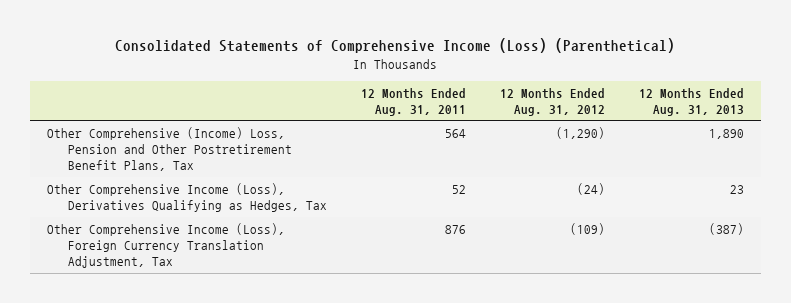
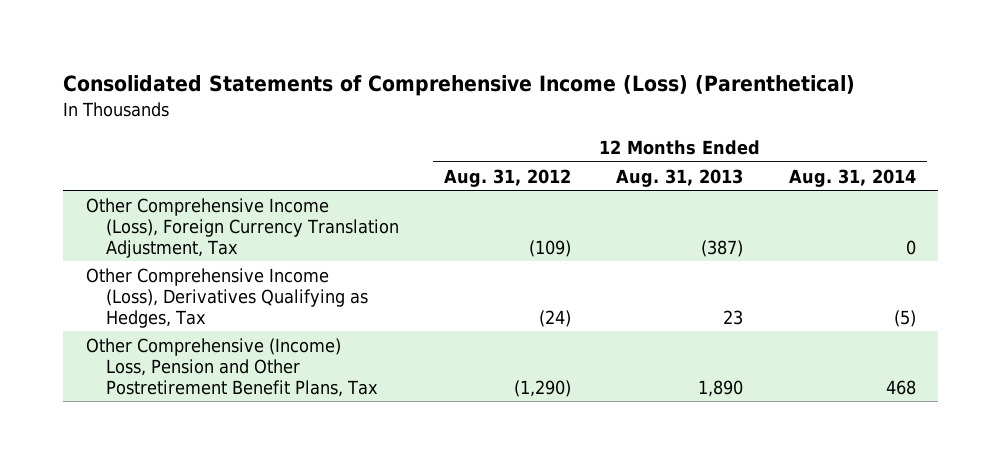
[360,87,466,116] 12 Months Ended Aug. 31, 2011 -> none
none -> [788,168,916,187] Aug. 31, 2014
[46,182,327,213] Other Comprehensive Income (Loss), Derivatives Qualifying as Hedges, Tax -> [85,267,368,328] Other Comprehensive Income (Loss), Derivatives Qualifying as Hedges, Tax
[46,126,292,172] Other Comprehensive (Income) Loss, Pension and Other Postretirement Benefit Plans, Tax -> [85,337,378,397] Other Comprehensive (Income) Loss, Pension and Other Postretirement Benefit Plans, Tax

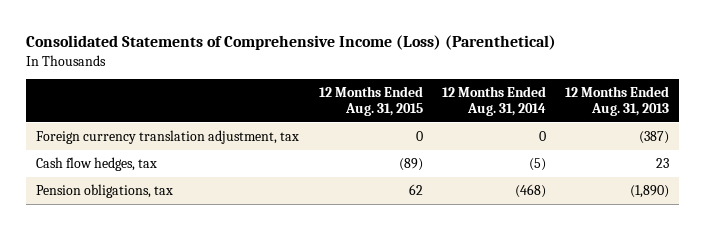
[444,168,572,187] Aug. 31, 2012 -> none
none -> [318,85,423,117] 12 Months Ended Aug. 31, 2015
[85,337,378,397] Other Comprehensive (Income) Loss, Pension and Other Postretirement Benefit Plans, Tax -> none
[85,197,399,258] Other Comprehensive Income (Loss), Foreign Currency Translation Adjustment, Tax -> [36,129,300,144] Foreign currency translation adjustment, tax
[85,267,368,328] Other Comprehensive Income (Loss), Derivatives Qualifying as Hedges, Tax -> [36,156,158,171] Cash flow hedges, tax
none -> [36,183,174,198] Pension obligations, tax

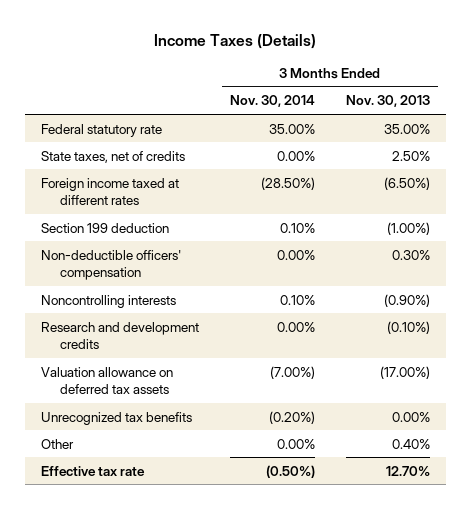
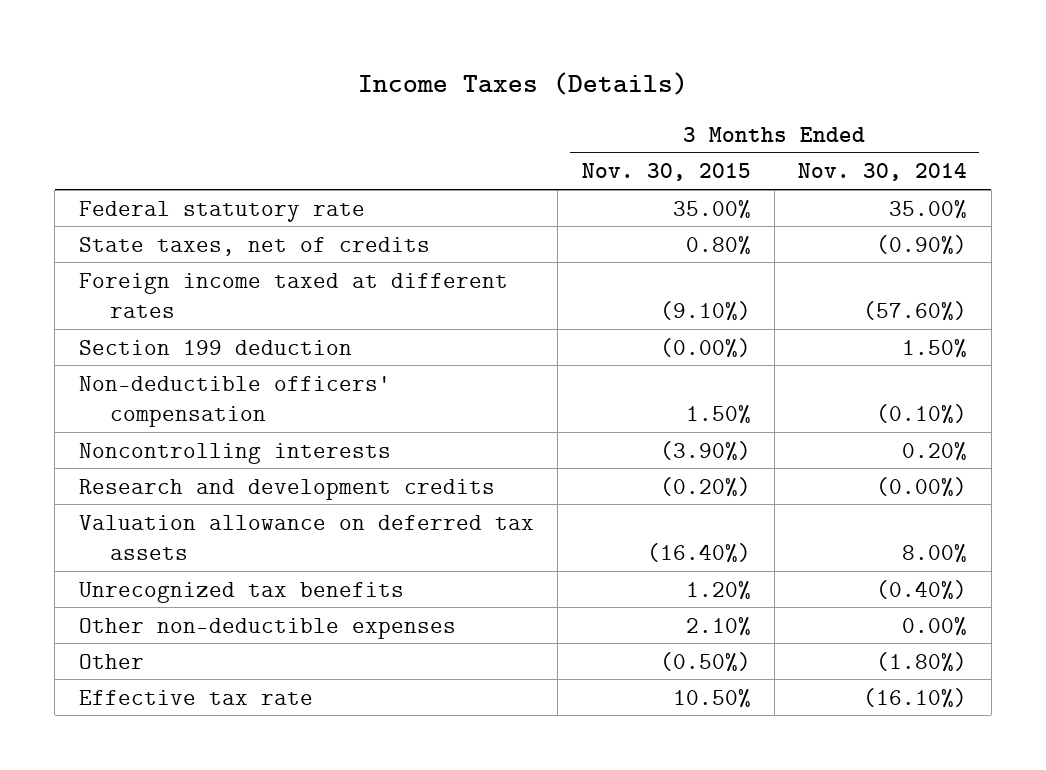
[346,95,431,108] Nov. 30, 2013 -> none
none -> [581,163,751,182] Nov. 30, 2015
[276,150,315,161] 0.00% -> [876,234,968,255] (0.90%)
[260,176,315,190] (28.50%) -> [863,300,968,321] (57.60%)
[279,222,315,233] 0.10% -> [902,338,968,358] 1.50%
[276,249,315,260] 0.00% -> [876,403,968,424] (0.10%)
[279,294,315,305] 0.10% -> [902,441,968,461] 0.20%
[276,321,315,332] 0.00% -> [876,476,968,497] (0.00%)
[269,365,315,379] (7.00%) -> [902,543,968,563] 8.00%
[268,410,315,424] (0.20%) -> [876,579,968,600] (0.40%)
none -> [78,617,456,639] Other non-deductible expenses
[276,438,315,449] 0.00% -> [876,651,968,672] (1.80%)
[265,464,315,478] (0.50%) -> [863,687,968,708] (16.10%)

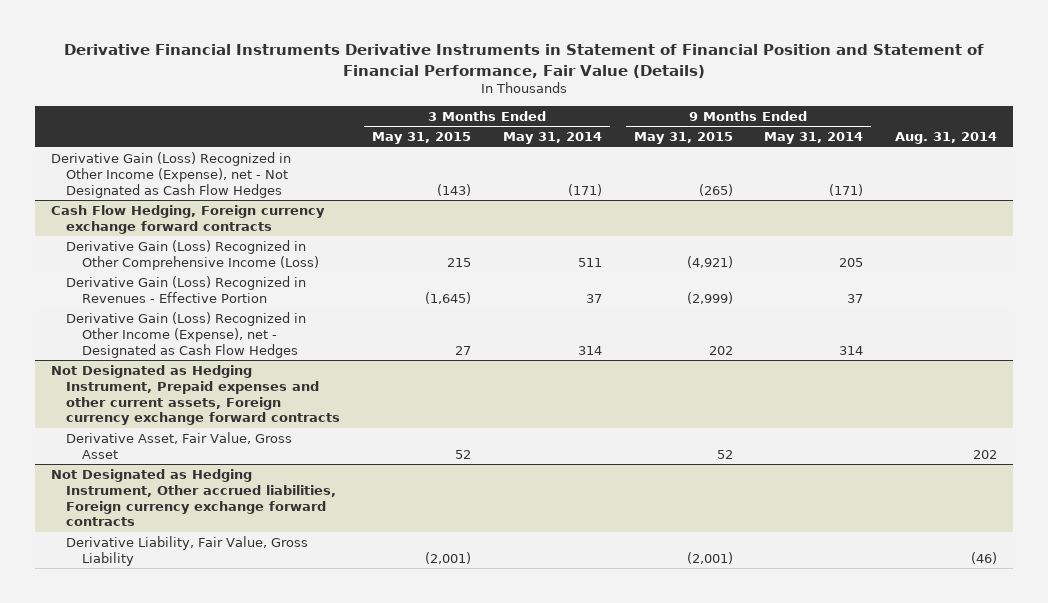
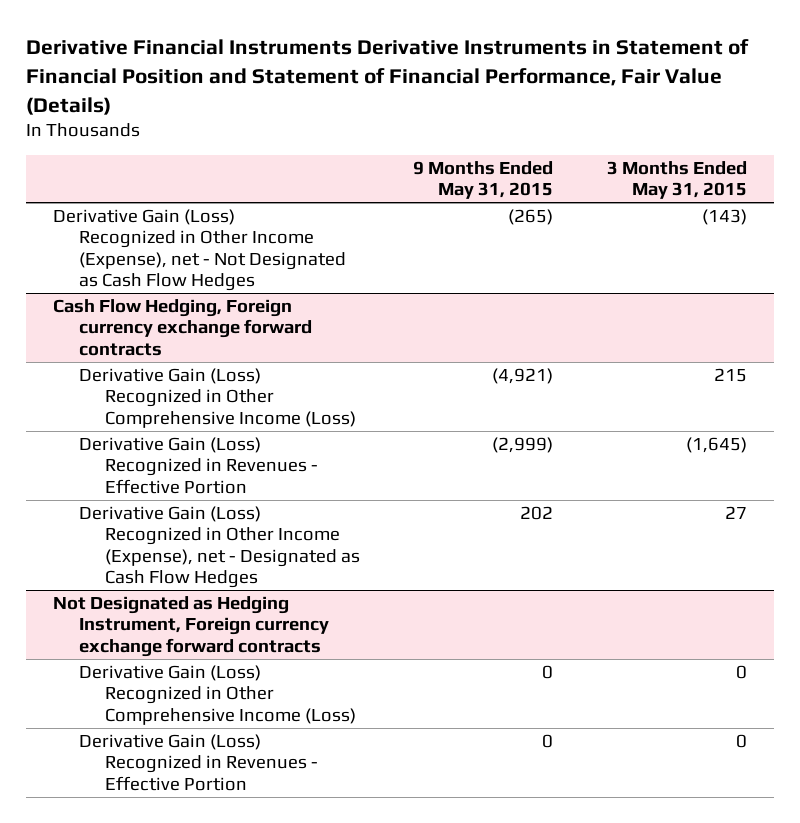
[502,132,602,145] May 31, 2014 -> none
[764,132,864,145] May 31, 2014 -> none
[895,132,998,145] Aug. 31, 2014 -> none
[50,364,341,426] Not Designated as Hedging Instrument, Prepaid expenses and other current assets, Foreign currency exchange forward contracts -> none
[66,431,293,459] Derivative Asset, Fair Value, Gross Asset -> none
[66,535,309,566] Derivative Liability, Fair Value, Gross Liability -> none
[50,468,337,527] Not Designated as Hedging Instrument, Other accrued liabilities, Foreign currency exchange forward contracts -> [52,596,329,657] Not Designated as Hedging Instrument, Foreign currency exchange forward contracts
none -> [78,665,356,725] Derivative Gain (Loss) Recognized in Other Comprehensive Income (Loss)
none -> [78,734,318,791] Derivative Gain (Loss) Recognized in Revenues - Effective Portion

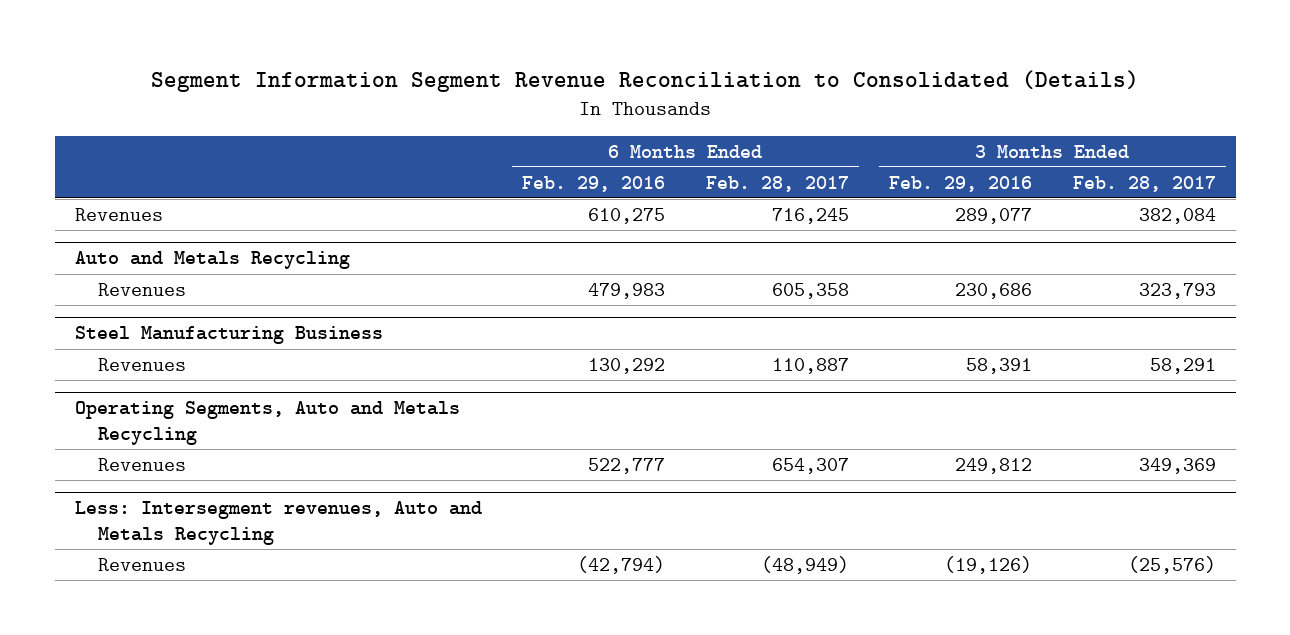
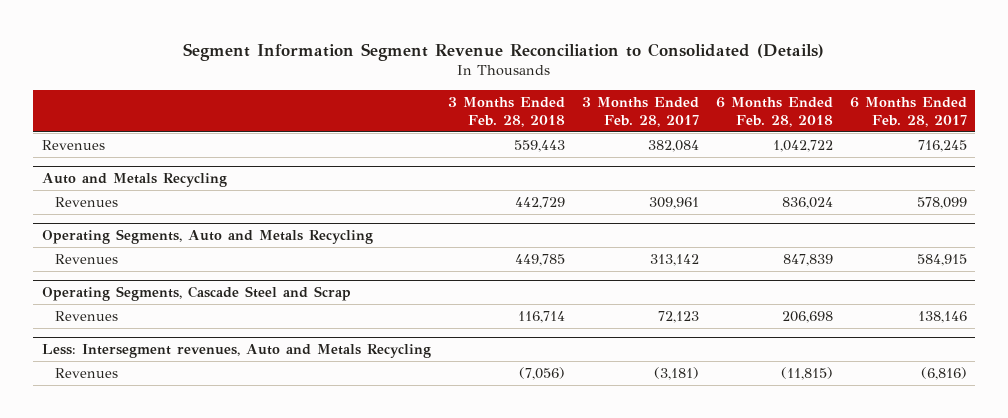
[522,175,666,192] Feb. 29, 2016 -> none
[889,175,1033,192] Feb. 29, 2016 -> none
none -> [447,96,565,128] 3 Months Ended Feb. 28, 2018
none -> [715,96,833,128] 6 Months Ended Feb. 28, 2018
[74,326,383,345] Steel Manufacturing Business -> none
[98,357,187,371] Revenues -> none
[771,282,849,299] 605,358 -> [916,196,967,209] 578,099
[1138,282,1216,299] 323,793 -> [648,196,699,209] 309,961
[771,457,849,474] 654,307 -> [916,253,967,266] 584,915
[1138,457,1216,474] 349,369 -> [649,253,699,266] 313,142
none -> [41,285,351,301] Operating Segments, Cascade Steel and Scrap
none -> [54,310,118,321] Revenues
[760,555,849,574] (48,949) -> [920,366,967,380] (6,816)
[1127,555,1216,574] (25,576) -> [653,366,699,380] (3,181)

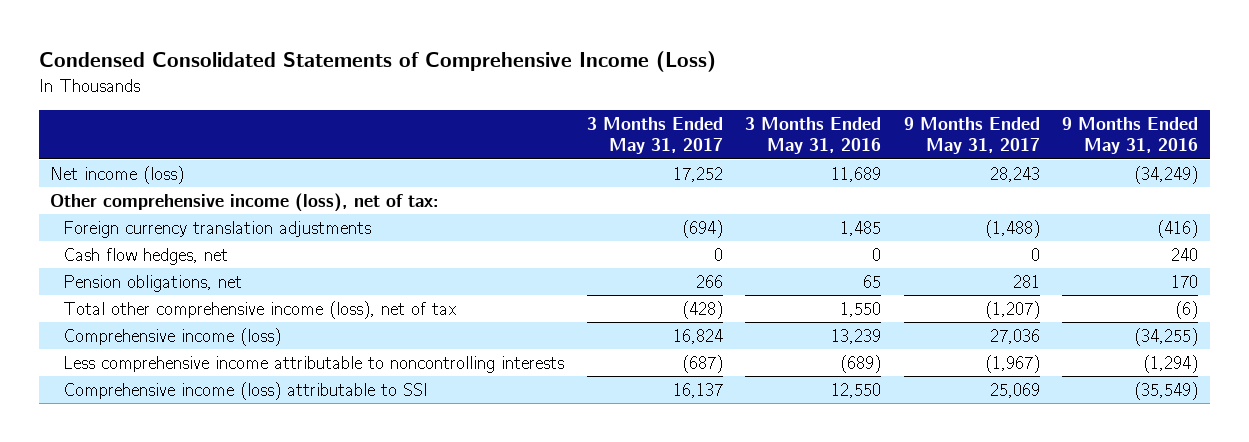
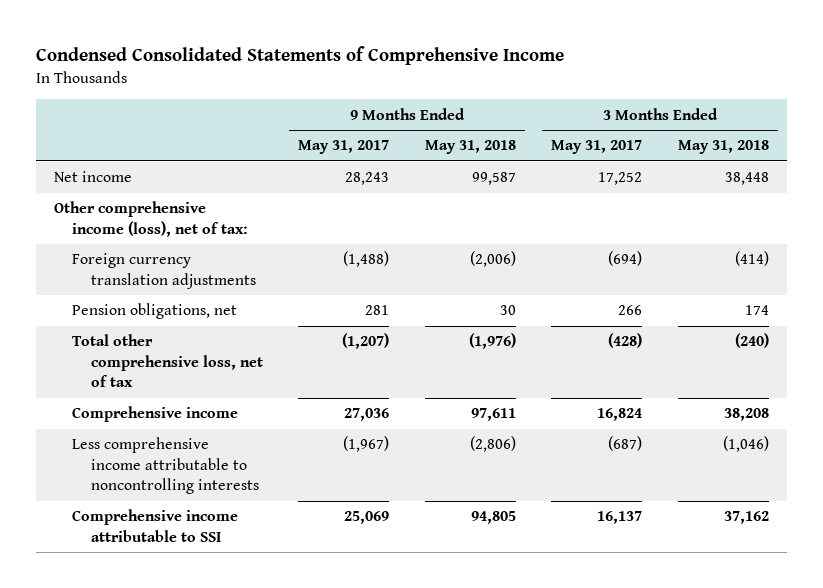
[38,51,716,73] Condensed Consolidated Statements of Comprehensive Income (Loss) -> [36,46,565,66] Condensed Consolidated Statements of Comprehensive Income
[745,116,882,155] 3 Months Ended May 31, 2016 -> none
[1062,116,1199,155] 9 Months Ended May 31, 2016 -> none
none -> [424,140,516,155] May 31, 2018
none -> [677,140,769,155] May 31, 2018
[50,165,185,184] Net income (loss) -> [54,171,133,183] Net income
[63,247,229,265] Cash flow hedges, net -> none
[63,300,457,319] Total other comprehensive income (loss), net of tax -> [72,334,263,388] Total other comprehensive loss, net of tax
[63,327,282,346] Comprehensive income (loss) -> [72,406,239,423] Comprehensive income
[63,381,429,400] Comprehensive income (loss) attributable to SSI -> [72,509,239,542] Comprehensive income attributable to SSI

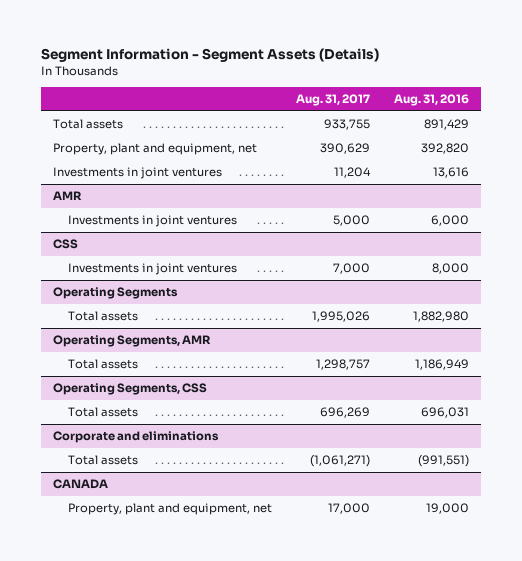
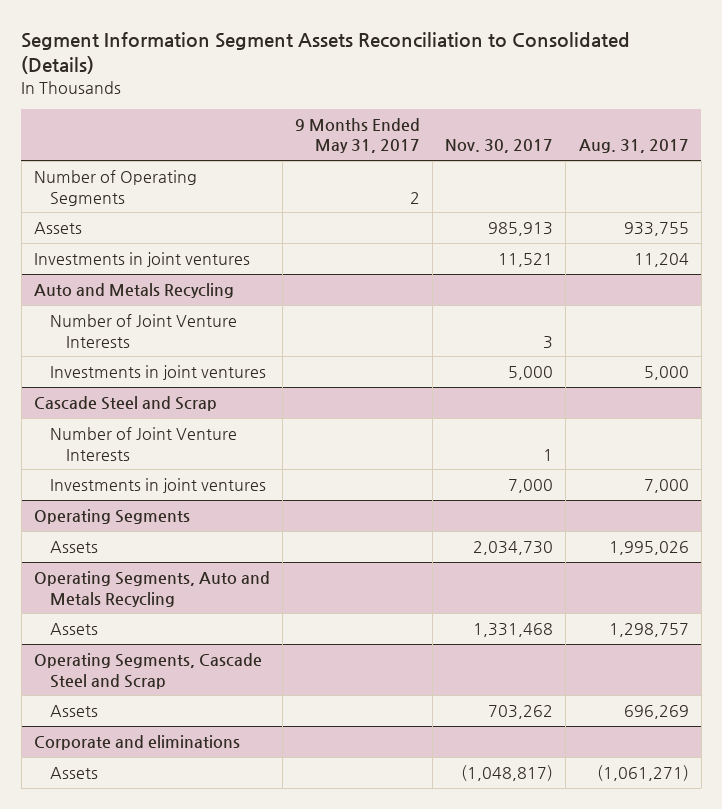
[40,48,379,63] Segment Information - Segment Assets (Details) -> [21,32,631,75] Segment Information Segment Assets Reconciliation to Consolidated (Details)
[393,93,469,106] Aug. 31, 2016 -> none
none -> [295,117,421,154] 9 Months Ended May 31, 2017
none -> [445,139,554,154] Nov. 30, 2017
[52,143,257,156] Property, plant and equipment, net -> none
none -> [33,170,197,206] Number of Operating Segments
[52,119,123,130] Total assets -> [33,222,82,235] Assets
[52,191,82,201] AMR -> [33,283,234,299] Auto and Metals Recycling
none -> [49,314,237,348] Number of Joint Venture Interests
[52,239,78,250] CSS -> [33,396,217,412] Cascade Steel and Scrap
none -> [49,427,237,461] Number of Joint Venture Interests
[52,335,211,348] Operating Segments, AMR -> none
[52,383,207,396] Operating Segments, CSS -> none
[68,311,139,322] Total assets -> [49,541,98,554] Assets
none -> [33,571,270,607] Operating Segments, Auto and Metals Recycling
[68,359,139,370] Total assets -> [49,623,98,636] Assets
none -> [33,653,262,689] Operating Segments, Cascade Steel and Scrap
[68,407,139,418] Total assets -> [49,705,98,718] Assets
[52,479,108,490] CANADA -> none
[68,503,273,516] Property, plant and equipment, net -> none
[68,455,139,466] Total assets -> [49,767,98,780] Assets

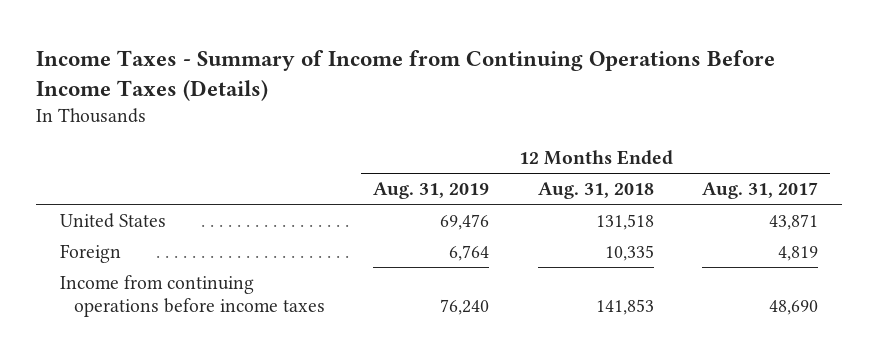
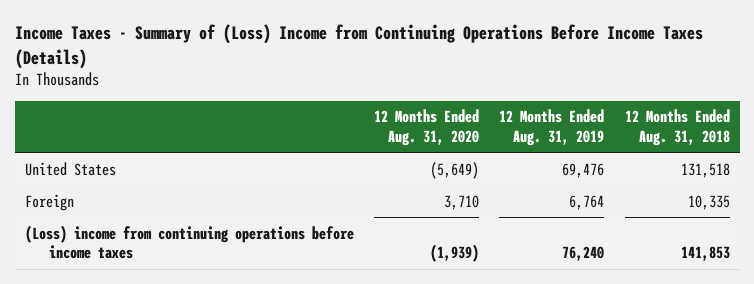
[35,49,775,102] Income Taxes - Summary of Income from Continuing Operations Before Income Taxes (Details) -> [14,24,703,69] Income Taxes - Summary of (Loss) Income from Continuing Operations Before Income Taxes (Details)
[702,182,819,200] Aug. 31, 2017 -> none
none -> [374,109,480,146] 12 Months Ended Aug. 31, 2020
[59,274,325,317] Income from continuing operations before income taxes -> [24,224,354,260] (Loss) income from continuing operations before income taxes

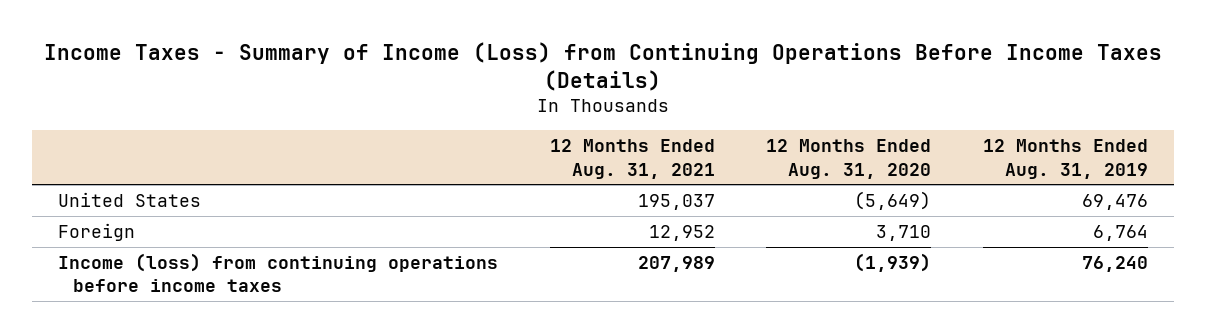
[14,24,703,69] Income Taxes - Summary of (Loss) Income from Continuing Operations Before Income Taxes (Details) -> [44,41,1163,91] Income Taxes - Summary of Income (Loss) from Continuing Operations Before Income Taxes (Details)
[624,109,730,146] 12 Months Ended Aug. 31, 2018 -> none
none -> [549,139,715,179] 12 Months Ended Aug. 31, 2021
[24,224,354,260] (Loss) income from continuing operations before income taxes -> [57,252,498,293] Income (loss) from continuing operations before income taxes

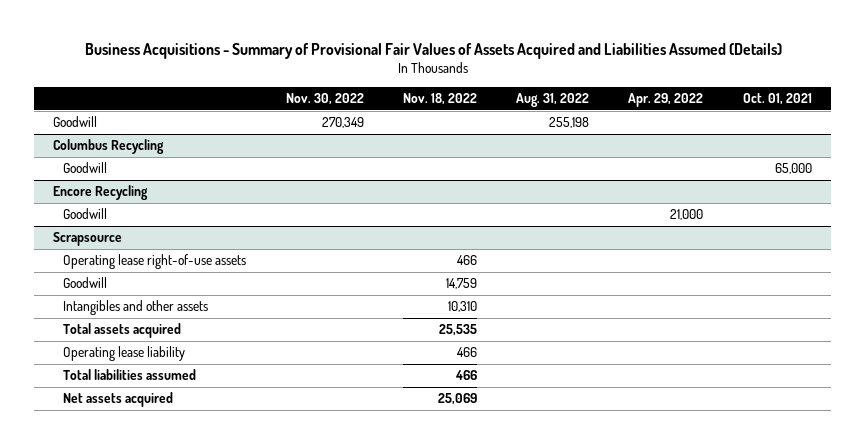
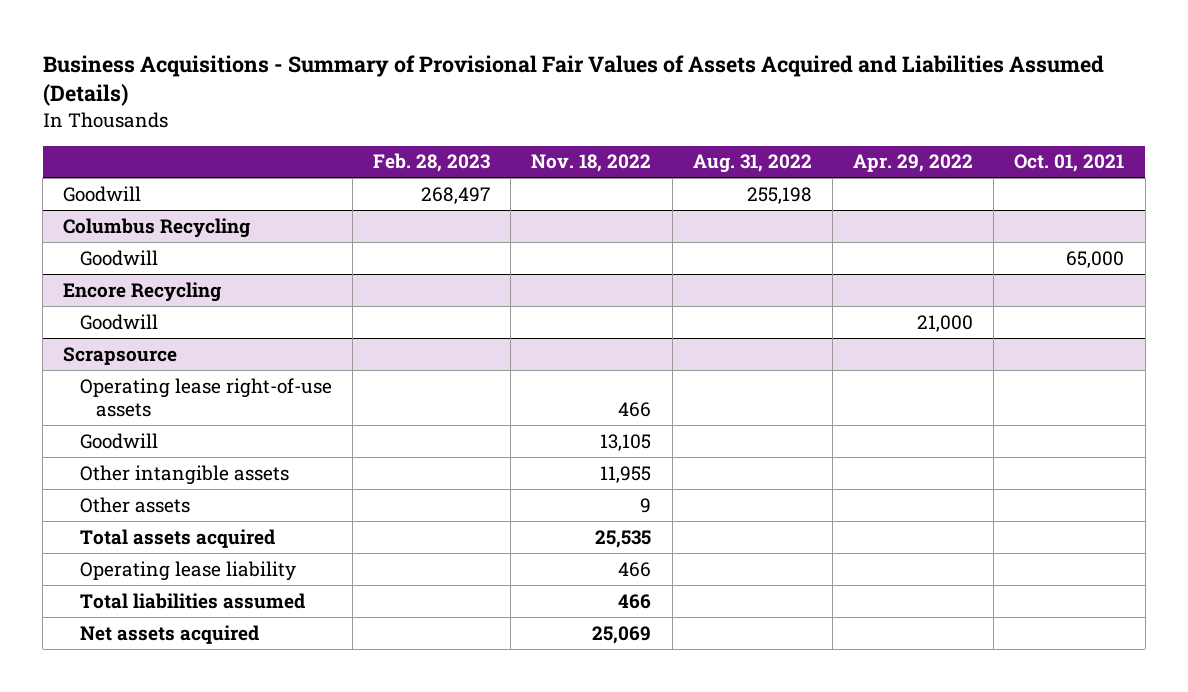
[285,93,364,106] Nov. 30, 2022 -> none
none -> [373,153,491,173] Feb. 28, 2023
[445,278,477,290] 14,759 -> [600,433,652,451] 13,105
[63,300,209,316] Intangibles and other assets -> [79,464,289,485] Other intangible assets
[447,301,477,313] 10,310 -> [600,465,652,483] 11,955
none -> [79,496,190,513] Other assets

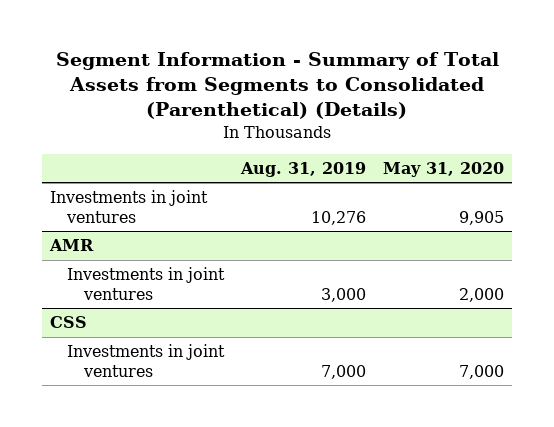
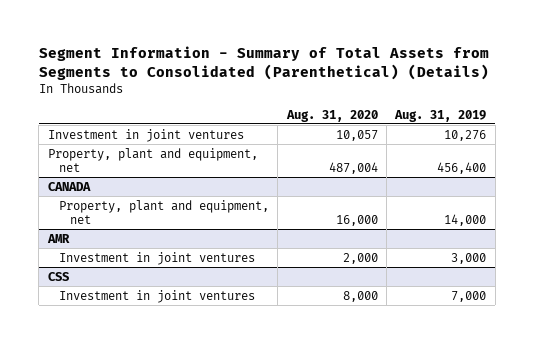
[382,161,504,177] May 31, 2020 -> none
none -> [285,109,378,122] Aug. 31, 2020
[49,190,208,223] Investments in joint ventures -> [47,128,244,142] Investment in joint ventures
none -> [47,147,258,173] Property, plant and equipment, net
none -> [47,181,91,191] CANADA
none -> [58,199,269,225] Property, plant and equipment, net
[67,267,226,300] Investments in joint ventures -> [58,251,255,265] Investment in joint ventures
[67,344,226,377] Investments in joint ventures -> [58,289,255,303] Investment in joint ventures

